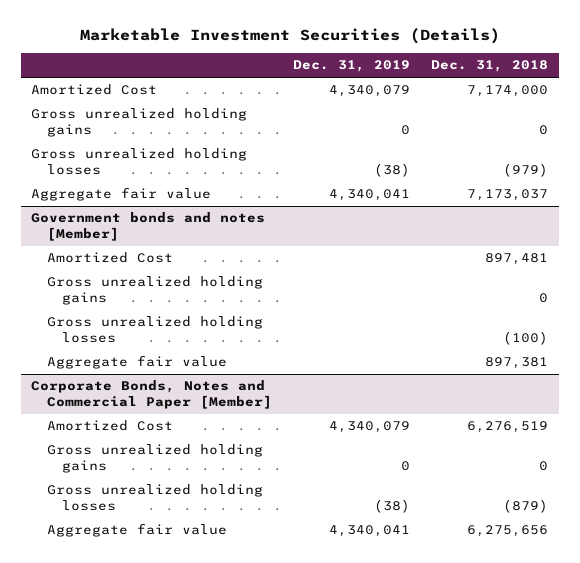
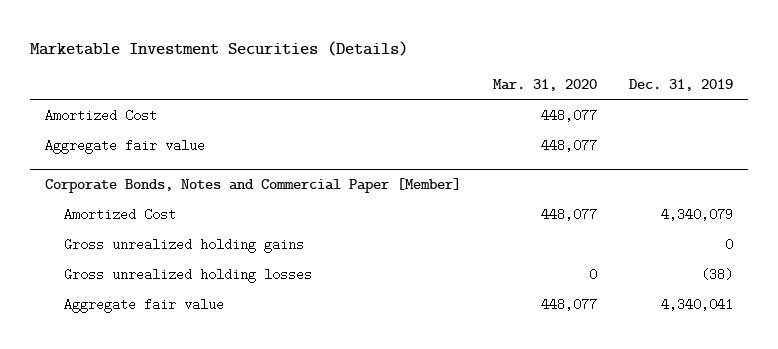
[431,60,549,73] Dec. 31, 2018 -> none
none -> [493,79,598,92] Mar. 31, 2020
[31,84,158,96] Amortized Cost -> none
[31,108,248,137] Gross unrealized holding gains -> none
[31,148,248,175] Gross unrealized holding losses -> none
[31,187,212,202] Aggregate fair value -> none
[31,212,266,241] Government bonds and notes [Member] -> none
[46,276,263,305] Gross unrealized holding gains -> none
[46,316,263,343] Gross unrealized holding losses -> none

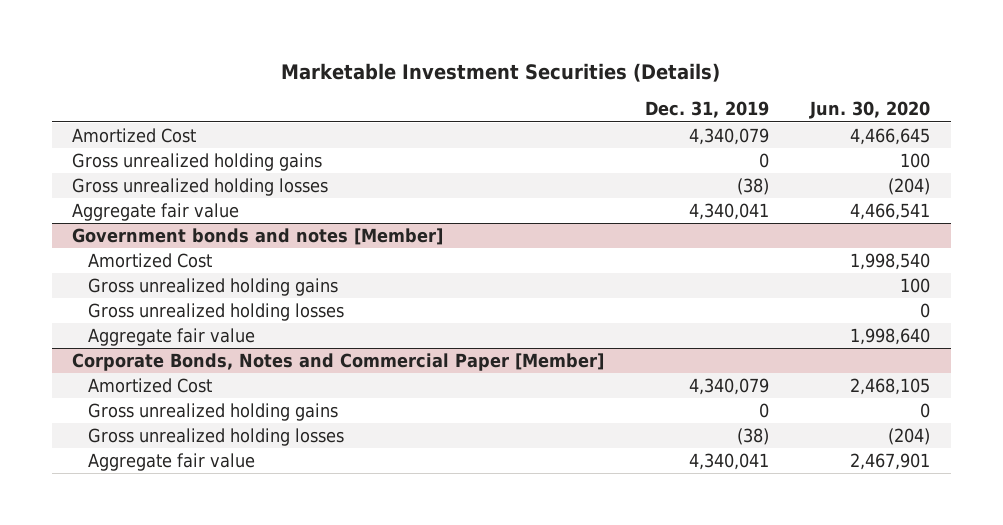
[493,79,598,92] Mar. 31, 2020 -> none
none -> [809,101,931,120] Jun. 30, 2020
none -> [72,128,197,144] Amortized Cost
none -> [72,153,323,172] Gross unrealized holding gains
none -> [72,178,329,197] Gross unrealized holding losses
none -> [72,203,240,222] Aggregate fair value
none -> [72,228,444,246] Government bonds and notes [Member]
none -> [88,278,339,297] Gross unrealized holding gains
none -> [88,303,345,322] Gross unrealized holding losses

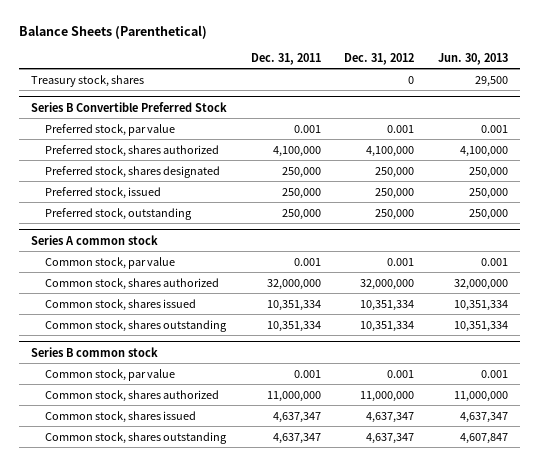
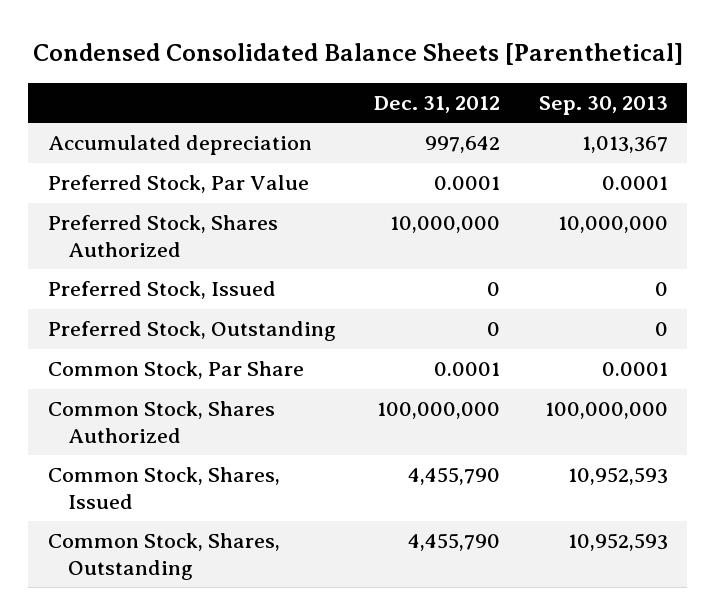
[18,24,207,39] Balance Sheets (Parenthetical) -> [32,43,683,66] Condensed Consolidated Balance Sheets [Parenthetical]
[250,52,321,65] Dec. 31, 2011 -> none
[438,52,509,65] Jun. 30, 2013 -> none
none -> [538,95,668,115] Sep. 30, 2013
[30,74,144,87] Treasury stock, shares -> none
[30,101,227,112] Series B Convertible Preferred Stock -> none
[44,165,220,178] Preferred stock, shares designated -> none
[30,234,158,245] Series A common stock -> none
[30,346,158,357] Series B common stock -> none
[44,368,175,381] Common stock, par value -> none
[44,389,219,402] Common stock, shares authorized -> none
[44,410,196,423] Common stock, shares issued -> none
[44,431,227,444] Common stock, shares outstanding -> none
none -> [47,135,312,156] Accumulated depreciation
[44,123,175,136] Preferred stock, par value -> [47,175,309,194] Preferred Stock, Par Value
[387,124,415,133] 0.001 -> [434,176,501,191] 0.0001
[44,144,219,157] Preferred stock, shares authorized -> [47,215,278,258] Preferred Stock, Shares Authorized
[366,145,415,157] 4,100,000 -> [390,216,501,234] 10,000,000
[44,186,161,199] Preferred stock, issued -> [47,281,276,300] Preferred Stock, Issued
[375,187,415,199] 250,000 -> [487,282,501,297] 0
[44,207,192,220] Preferred stock, outstanding -> [47,321,336,342] Preferred Stock, Outstanding
[375,208,415,220] 250,000 -> [487,322,501,337] 0
[44,256,175,269] Common stock, par value -> [47,361,304,380] Common Stock, Par Share
[387,257,415,266] 0.001 -> [434,362,501,377] 0.0001
[44,277,219,290] Common stock, shares authorized -> [47,401,275,444] Common Stock, Shares Authorized
[360,278,415,290] 32,000,000 -> [377,402,501,420] 100,000,000
[44,298,196,311] Common stock, shares issued -> [47,467,280,510] Common Stock, Shares, Issued
[360,299,415,311] 10,351,334 -> [408,467,501,486] 4,455,790
[44,319,227,332] Common stock, shares outstanding -> [47,533,280,581] Common Stock, Shares, Outstanding
[360,320,415,332] 10,351,334 -> [408,533,501,552] 4,455,790

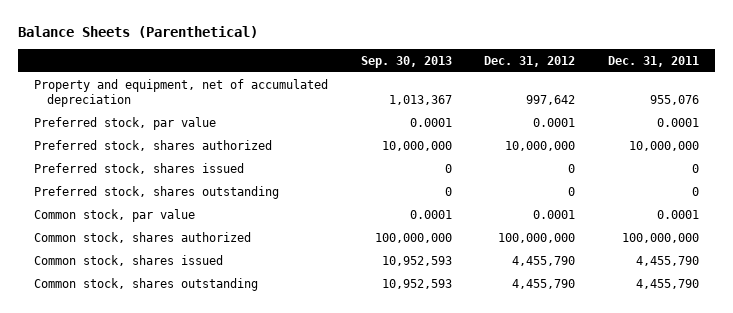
[32,43,683,66] Condensed Consolidated Balance Sheets [Parenthetical] -> [18,25,259,38] Balance Sheets (Parenthetical)
none -> [607,55,699,67] Dec. 31, 2011
[47,135,312,156] Accumulated depreciation -> [34,78,329,107] Property and equipment, net of accumulated depreciation
[47,175,309,194] Preferred Stock, Par Value -> [34,116,217,130] Preferred stock, par value
[47,215,278,258] Preferred Stock, Shares Authorized -> [34,139,273,151] Preferred stock, shares authorized
[47,281,276,300] Preferred Stock, Issued -> [34,162,245,174] Preferred stock, shares issued
[47,321,336,342] Preferred Stock, Outstanding -> [34,185,280,199] Preferred stock, shares outstanding
[47,361,304,380] Common Stock, Par Share -> [34,208,196,222] Common stock, par value
[47,401,275,444] Common Stock, Shares Authorized -> [34,231,252,243] Common stock, shares authorized
[47,467,280,510] Common Stock, Shares, Issued -> [34,254,224,266] Common stock, shares issued
[47,533,280,581] Common Stock, Shares, Outstanding -> [34,277,259,291] Common stock, shares outstanding

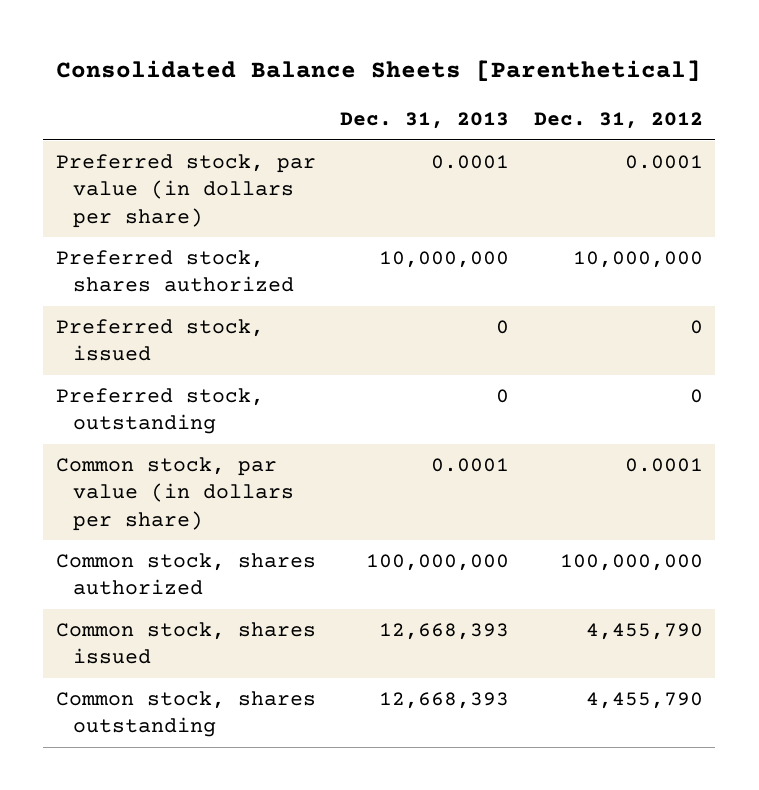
[18,25,259,38] Balance Sheets (Parenthetical) -> [56,59,702,81] Consolidated Balance Sheets [Parenthetical]
[360,55,452,68] Sep. 30, 2013 -> none
[607,55,699,67] Dec. 31, 2011 -> none
none -> [340,112,510,130] Dec. 31, 2013
[34,78,329,107] Property and equipment, net of accumulated depreciation -> none
[34,116,217,130] Preferred stock, par value -> [55,154,316,228] Preferred stock, par value (in dollars per share)
[34,162,245,174] Preferred stock, shares issued -> [55,319,264,362] Preferred stock, issued
[34,185,280,199] Preferred stock, shares outstanding -> [55,388,264,435] Preferred stock, outstanding
[34,208,196,222] Common stock, par value -> [55,457,294,531] Common stock, par value (in dollars per share)

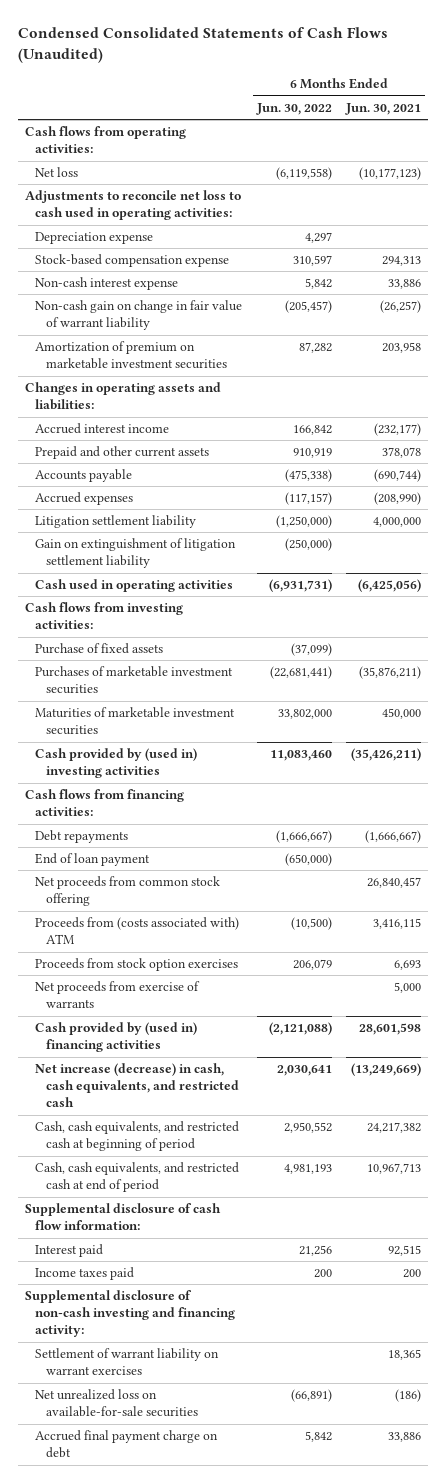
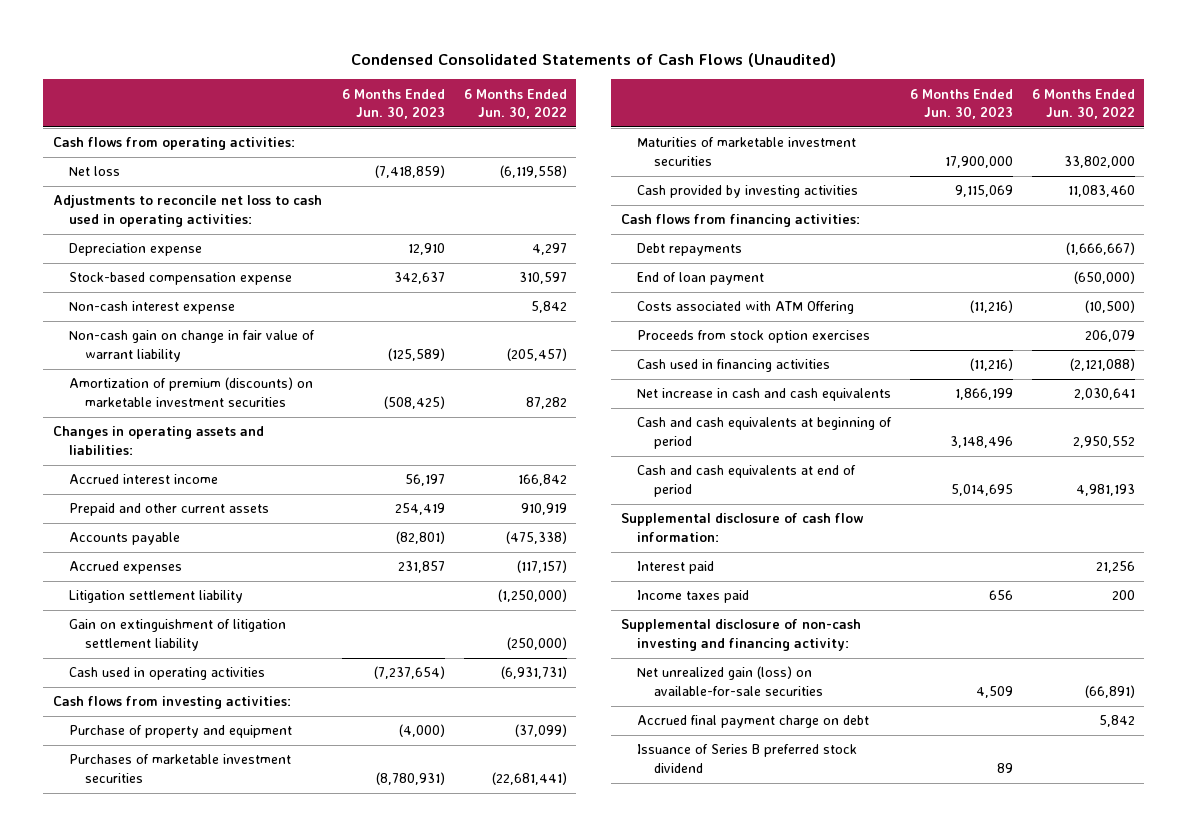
[344,102,421,115] Jun. 30, 2021 -> none
none -> [341,88,445,120] 6 Months Ended Jun. 30, 2023
[35,341,228,370] Amortization of premium on marketable investment securities -> [68,377,313,407] Amortization of premium (discounts) on marketable investment securities
[35,643,164,655] Purchase of fixed assets -> [68,725,292,739] Purchase of property and equipment
[35,748,198,779] Cash provided by (used in) investing activities -> [637,185,859,199] Cash provided by investing activities
[35,876,221,907] Net proceeds from common stock offering -> none
[35,917,240,945] Proceeds from (costs associated with) ATM -> [637,301,855,315] Costs associated with ATM Offering
[35,981,201,1009] Net proceeds from exercise of warrants -> none
[35,1022,198,1053] Cash provided by (used in) financing activities -> [637,359,831,373] Cash used in financing activities
[35,1063,240,1108] Net increase (decrease) in cash, cash equivalents, and restricted cash -> [637,388,892,402] Net increase in cash and cash equivalents
[35,1121,240,1152] Cash, cash equivalents, and restricted cash at beginning of period -> [637,417,893,449] Cash and cash equivalents at beginning of period
[35,1162,240,1193] Cash, cash equivalents, and restricted cash at end of period -> [637,465,857,497] Cash and cash equivalents at end of period
[35,1348,220,1376] Settlement of warrant liability on warrant exercises -> none
[35,1389,199,1418] Net unrealized loss on available-for-sale securities -> [637,666,823,696] Net unrealized gain (loss) on available-for-sale securities
none -> [637,744,858,773] Issuance of Series B preferred stock dividend

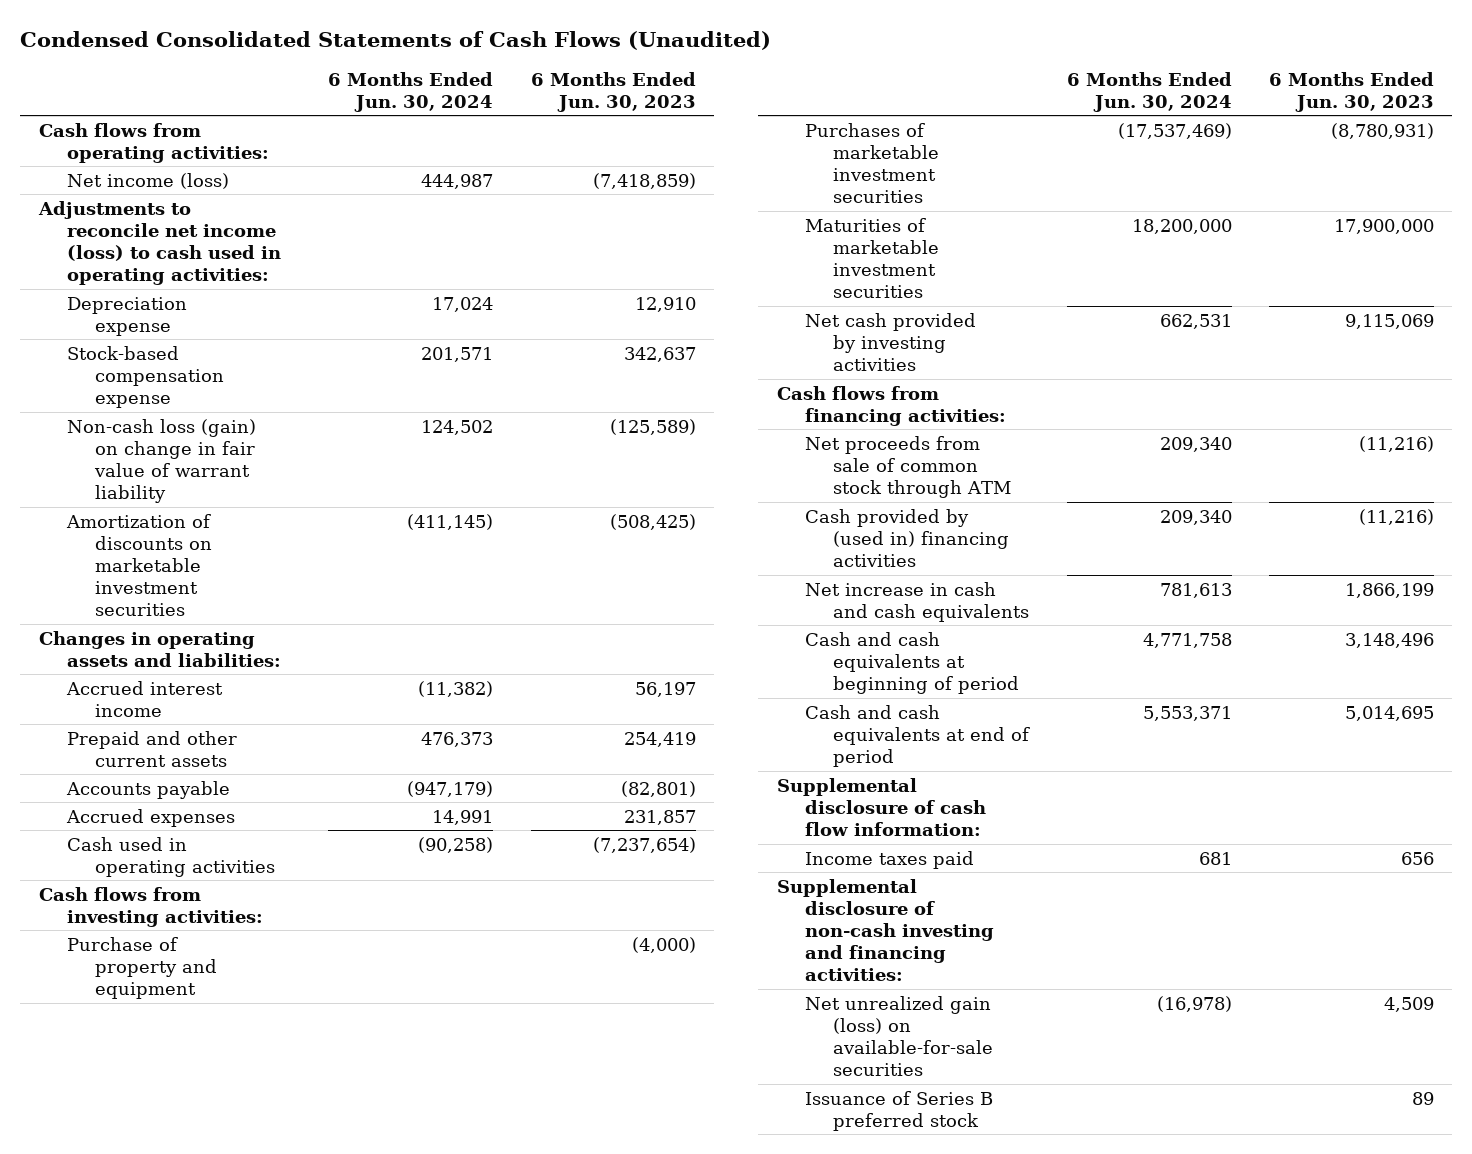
[463,88,567,120] 6 Months Ended Jun. 30, 2022 -> none
none -> [328,71,494,112] 6 Months Ended Jun. 30, 2024
[68,166,120,177] Net loss -> [66,172,229,189] Net income (loss)
[52,195,322,227] Adjustments to reconcile net loss to cash used in operating activities: -> [37,200,281,286] Adjustments to reconcile net income (loss) to cash used in operating activities:
[68,301,235,315] Non-cash interest expense -> none
[68,330,315,362] Non-cash gain on change in fair value of warrant liability -> [66,418,256,504] Non-cash loss (gain) on change in fair value of warrant liability
[68,377,313,407] Amortization of premium (discounts) on marketable investment securities -> [65,513,213,617] Amortization of discounts on marketable investment securities
[68,590,243,604] Litigation settlement liability -> none
[68,619,286,651] Gain on extinguishment of litigation settlement liability -> none
[637,185,859,199] Cash provided by investing activities -> [805,312,977,371] Net cash provided by investing activities
[637,243,743,257] Debt repayments -> none
[637,272,765,286] End of loan payment -> none
[637,330,871,344] Proceeds from stock option exercises -> none
[637,301,855,315] Costs associated with ATM Offering -> [805,435,1012,498] Net proceeds from sale of common stock through ATM
[637,359,831,373] Cash used in financing activities -> [805,508,1010,567] Cash provided by (used in) financing activities
[637,561,715,575] Interest paid -> none
[620,619,861,651] Supplemental disclosure of non-cash investing and financing activity: -> [776,878,995,982] Supplemental disclosure of non-cash investing and financing activities:
[637,715,870,729] Accrued final payment charge on debt -> none
[637,744,858,773] Issuance of Series B preferred stock dividend -> [805,1090,994,1131] Issuance of Series B preferred stock

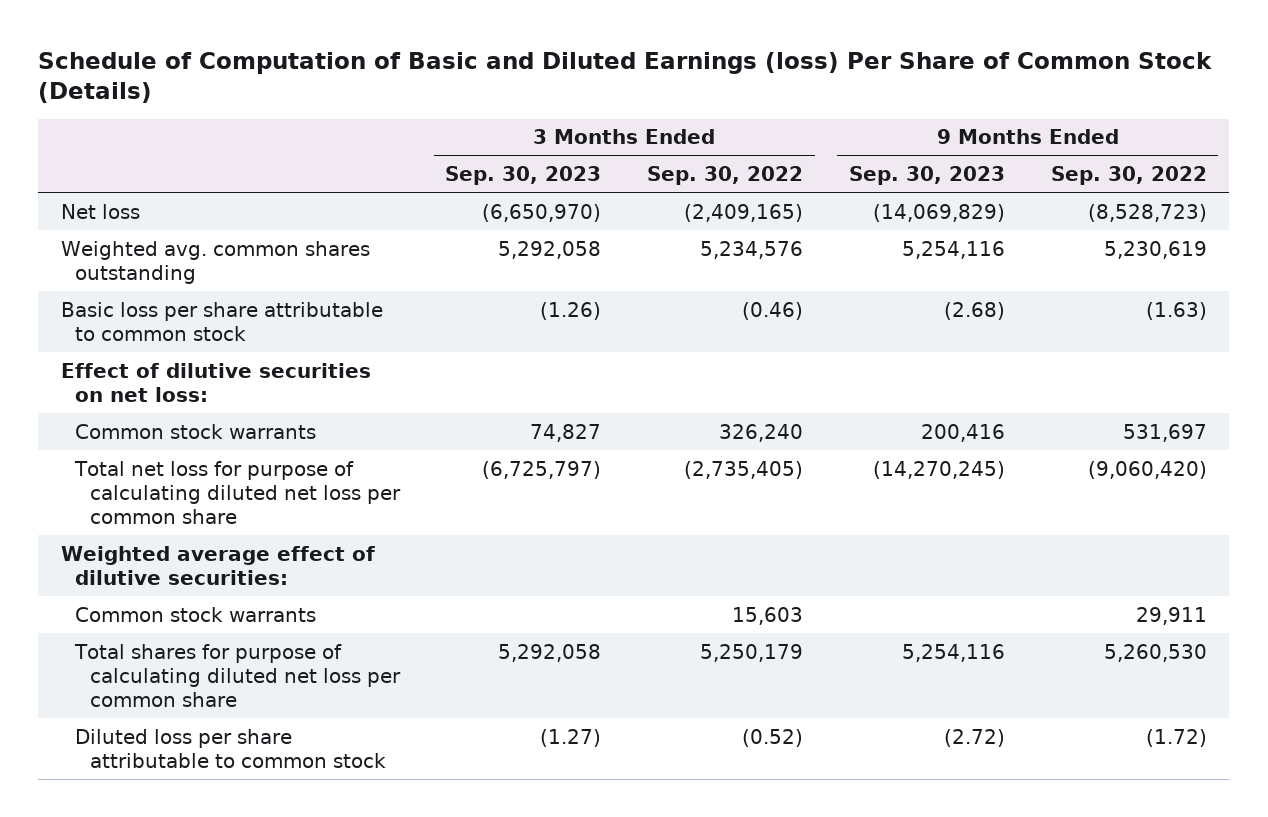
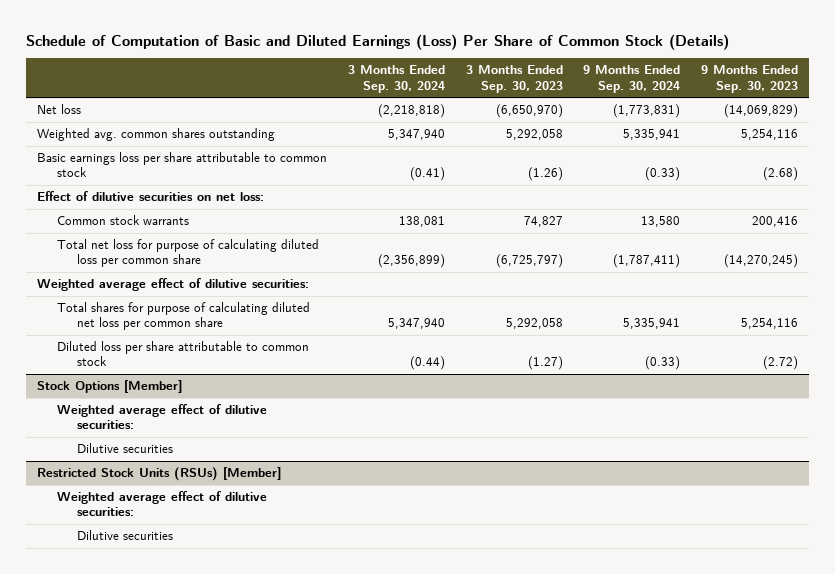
[38,51,1213,104] Schedule of Computation of Basic and Diluted Earnings (loss) Per Share of Common Stock (Details) -> [26,33,730,50] Schedule of Computation of Basic and Diluted Earnings (Loss) Per Share of Common Stock (Details)
[647,165,804,185] Sep. 30, 2022 -> none
[1050,165,1207,185] Sep. 30, 2022 -> none
none -> [347,65,445,93] 3 Months Ended Sep. 30, 2024
none -> [583,65,681,93] 9 Months Ended Sep. 30, 2024
[61,301,384,341] Basic loss per share attributable to common stock -> [36,152,327,178] Basic earnings loss per share attributable to common stock
[74,460,401,524] Total net loss for purpose of calculating diluted net loss per common share -> [56,239,319,268] Total net loss for purpose of calculating diluted loss per common share
[75,606,317,622] Common stock warrants -> none
none -> [36,380,182,394] Stock Options [Member]
none -> [56,404,267,430] Weighted average effect of dilutive securities:
none -> [76,443,173,454] Dilutive securities
none -> [36,467,281,482] Restricted Stock Units (RSUs) [Member]
none -> [56,491,267,517] Weighted average effect of dilutive securities:
none -> [76,530,173,541] Dilutive securities

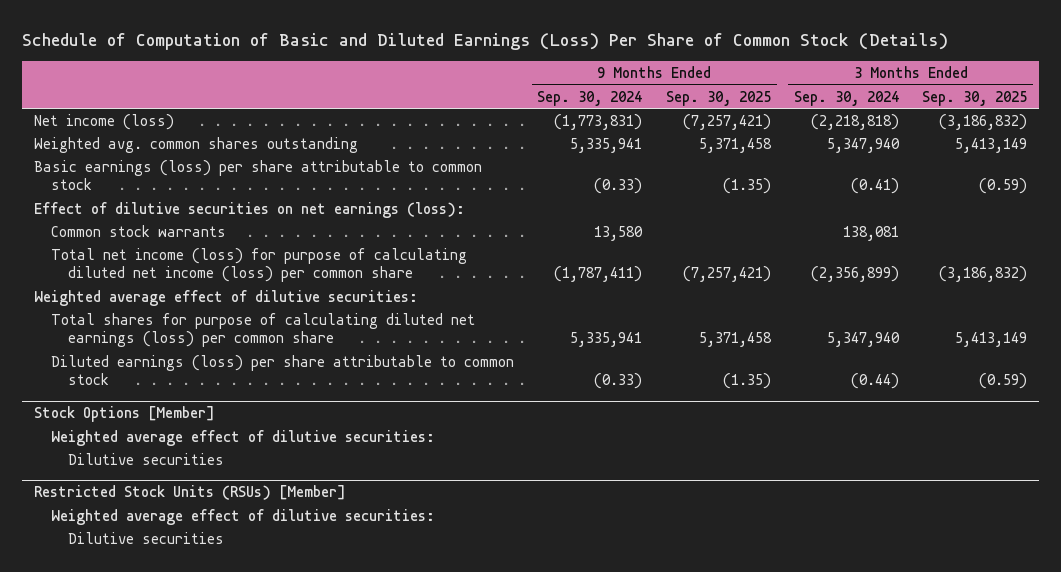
[465,65,563,93] 3 Months Ended Sep. 30, 2023 -> none
[701,65,799,93] 9 Months Ended Sep. 30, 2023 -> none
none -> [665,90,771,106] Sep. 30, 2025
none -> [922,90,1028,106] Sep. 30, 2025
[36,104,81,115] Net loss -> [33,113,174,130] Net income (loss)
[36,152,327,178] Basic earnings loss per share attributable to common stock -> [33,159,482,191] Basic earnings (loss) per share attributable to common stock
[36,191,264,202] Effect of dilutive securities on net loss: -> [33,201,465,218] Effect of dilutive securities on net earnings (loss):
[56,239,319,268] Total net loss for purpose of calculating diluted loss per common share -> [51,247,468,283] Total net income (loss) for purpose of calculating diluted net income (loss) per common share
[56,302,310,331] Total shares for purpose of calculating diluted net loss per common share -> [51,312,476,348] Total shares for purpose of calculating diluted net earnings (loss) per common share
[56,341,309,367] Diluted loss per share attributable to common stock -> [51,354,515,386] Diluted earnings (loss) per share attributable to common stock

